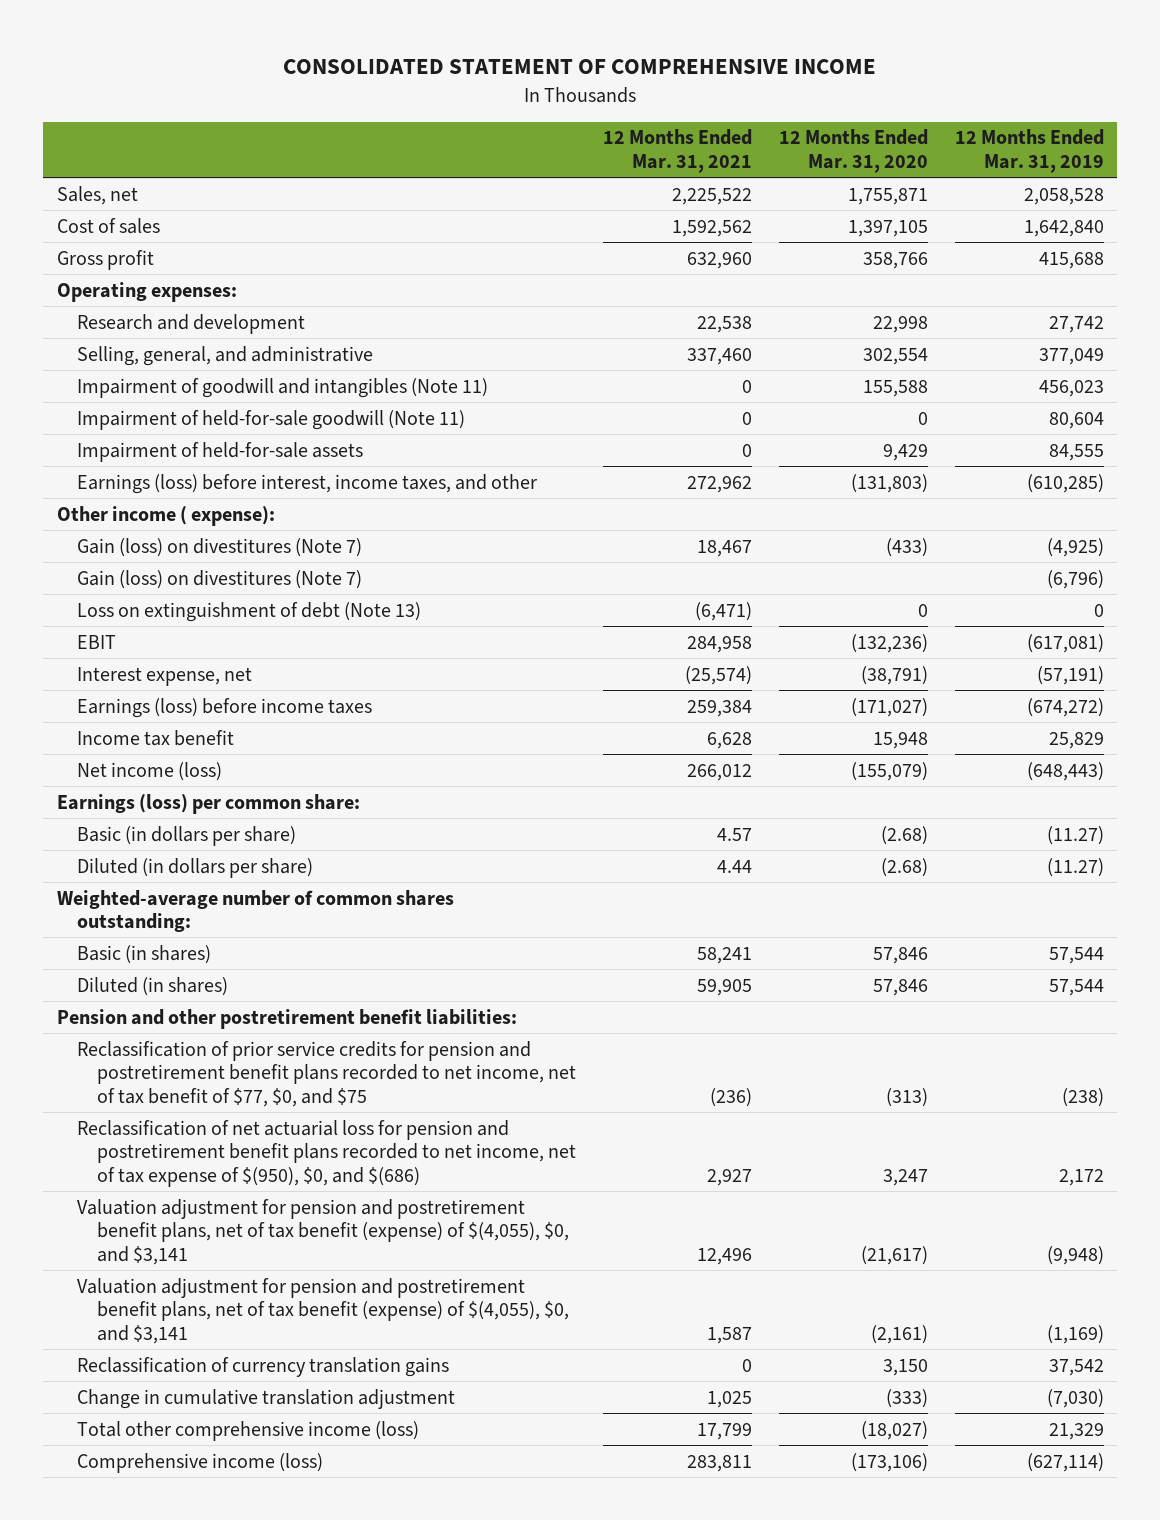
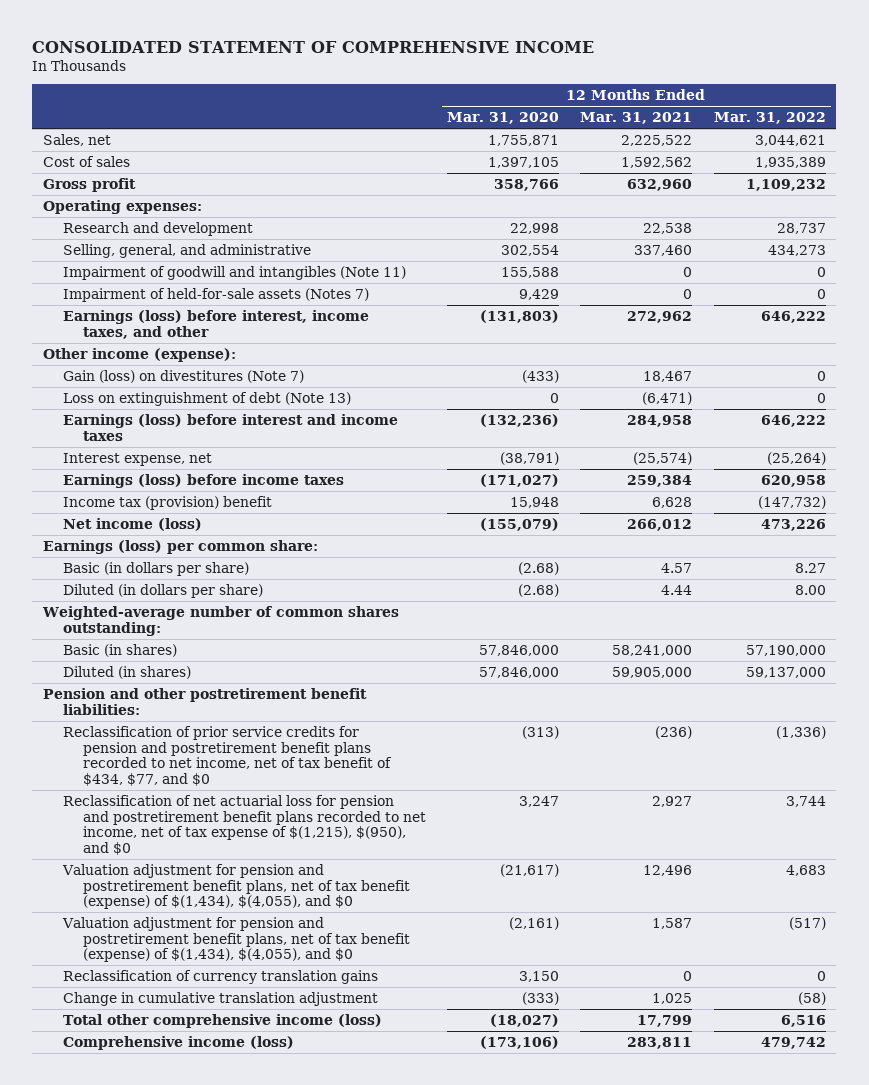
[954,129,1104,173] 12 Months Ended Mar. 31, 2019 -> none
none -> [713,112,826,125] Mar. 31, 2022
[76,409,465,430] Impairment of held-for-sale goodwill (Note 11) -> none
[76,441,363,462] Impairment of held-for-sale assets -> [63,287,370,302] Impairment of held-for-sale assets (Notes 7)
[56,505,275,526] Other income ( expense): -> [43,347,237,362] Other income (expense):
[76,569,362,589] Gain (loss) on divestitures (Note 7) -> none
[76,634,116,649] EBIT -> [63,413,399,441] Earnings (loss) before interest and income taxes
[76,729,234,746] Income tax benefit -> [63,495,273,510] Income tax (provision) benefit
[697,946,753,964] 58,241 -> [612,644,693,656] 58,241,000
[872,946,928,964] 57,846 -> [479,644,560,656] 57,846,000
[697,978,753,996] 59,905 -> [612,666,693,678] 59,905,000
[872,978,928,996] 57,846 -> [479,666,560,678] 57,846,000
[76,1040,577,1107] Reclassification of prior service credits for pension and postretirement benefit plans recorded to net income, net of tax benefit of $77, $0, and $75 -> [63,725,393,786] Reclassification of prior service credits for pension and postretirement benefit plans recorded to net income, net of tax benefit of $434, $77, and $0
[76,1119,577,1187] Reclassification of net actuarial loss for pension and postretirement benefit plans recorded to net income, net of tax expense of $(950), $0, and $(686) -> [63,794,427,855] Reclassification of net actuarial loss for pension and postretirement benefit plans recorded to net income, net of tax expense of $(1,215), $(950), and $0
[76,1198,570,1265] Valuation adjustment for pension and postretirement benefit plans, net of tax benefit (expense) of $(4,055), $0, and $3,141 -> [62,863,411,910] Valuation adjustment for pension and postretirement benefit plans, net of tax benefit (expense) of $(1,434), $(4,055), and $0
[76,1277,570,1344] Valuation adjustment for pension and postretirement benefit plans, net of tax benefit (expense) of $(4,055), $0, and $3,141 -> [62,916,411,963] Valuation adjustment for pension and postretirement benefit plans, net of tax benefit (expense) of $(1,434), $(4,055), and $0

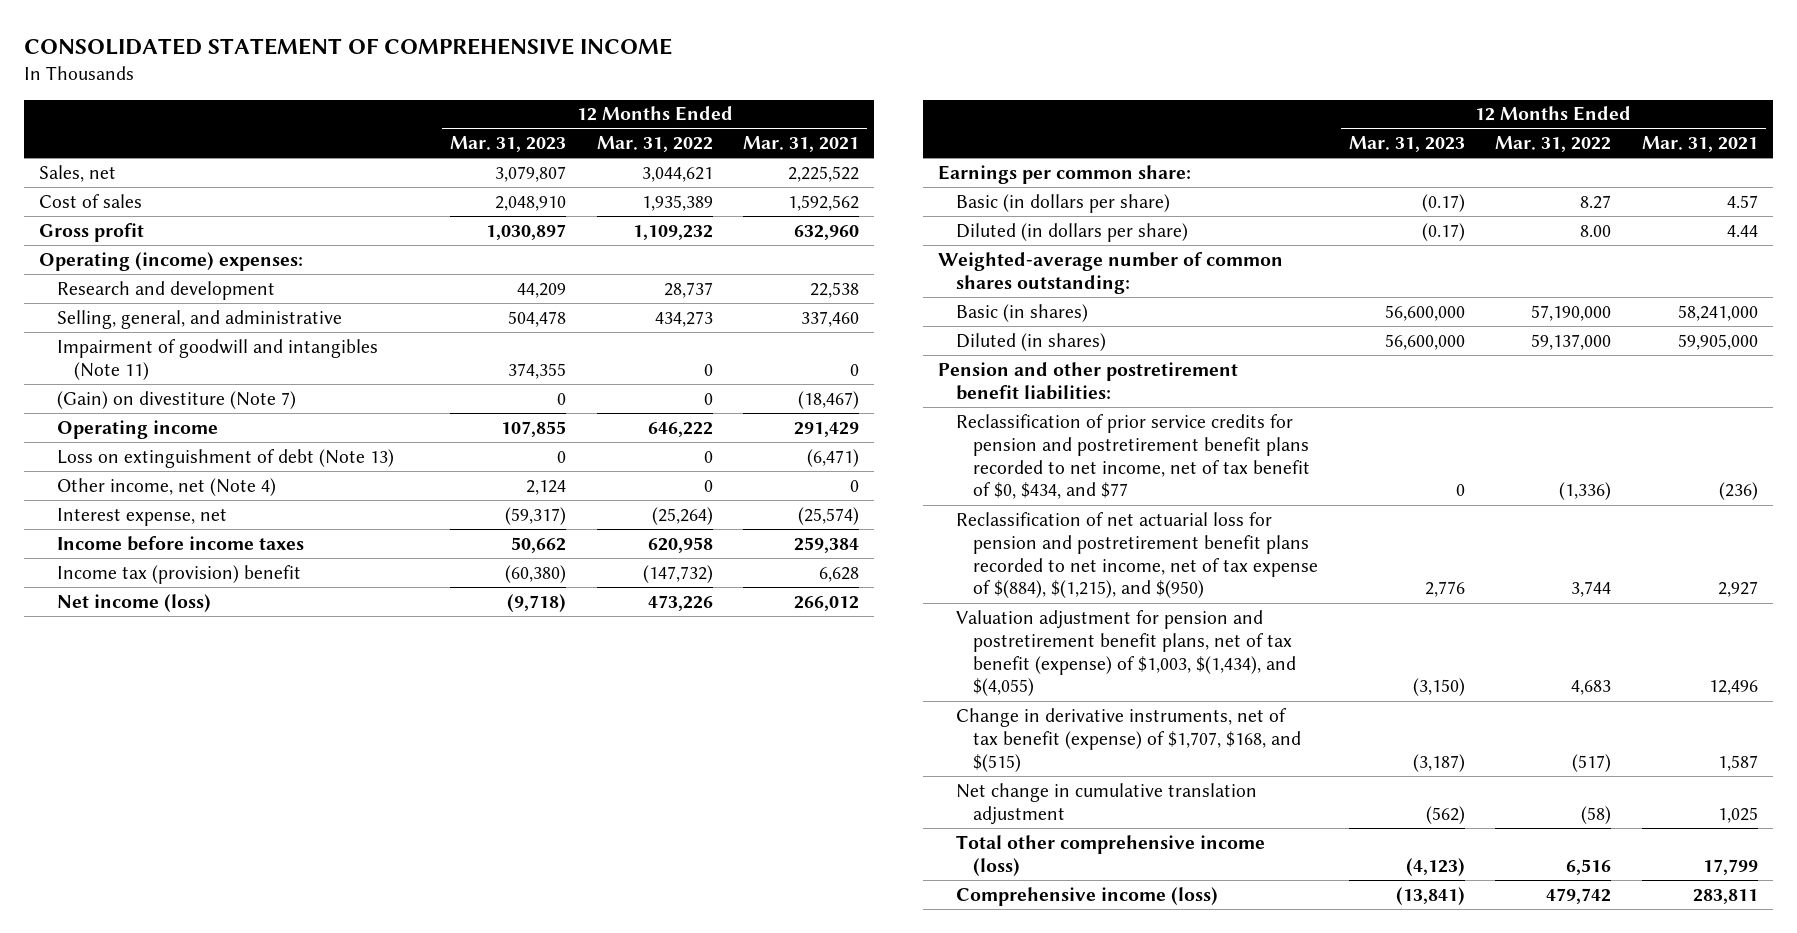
[447,112,560,125] Mar. 31, 2020 -> none
none -> [449,136,566,153] Mar. 31, 2023
[43,199,203,214] Operating expenses: -> [39,251,304,271] Operating (income) expenses:
[63,287,370,302] Impairment of held-for-sale assets (Notes 7) -> none
[63,309,370,339] Earnings (loss) before interest, income taxes, and other -> none
[43,347,237,362] Other income (expense): -> none
[63,369,305,383] Gain (loss) on divestitures (Note 7) -> [56,390,296,409] (Gain) on divestiture (Note 7)
[643,370,693,382] 18,467 -> [798,390,860,409] (18,467)
none -> [56,419,218,439] Operating income
[63,413,399,441] Earnings (loss) before interest and income taxes -> none
none -> [56,477,276,496] Other income, net (Note 4)
[63,473,345,488] Earnings (loss) before income taxes -> [56,535,304,551] Income before income taxes
[43,539,319,554] Earnings (loss) per common share: -> [938,164,1192,184] Earnings per common share:
[63,969,379,984] Reclassification of currency translation gains -> none
[63,725,393,786] Reclassification of prior service credits for pension and postretirement benefit plans recorded to net income, net of tax benefit of $434, $77, and $0 -> [955,413,1311,500] Reclassification of prior service credits for pension and postretirement benefit plans recorded to net income, net of tax benefit of $0, $434, and $77
[63,794,427,855] Reclassification of net actuarial loss for pension and postretirement benefit plans recorded to net income, net of tax expense of $(1,215), $(950), and $0 -> [955,511,1319,599] Reclassification of net actuarial loss for pension and postretirement benefit plans recorded to net income, net of tax expense of $(884), $(1,215), and $(950)
[62,863,411,910] Valuation adjustment for pension and postretirement benefit plans, net of tax benefit (expense) of $(1,434), $(4,055), and $0 -> [955,609,1297,697] Valuation adjustment for pension and postretirement benefit plans, net of tax benefit (expense) of $1,003, $(1,434), and $(4,055)
[62,916,411,963] Valuation adjustment for pension and postretirement benefit plans, net of tax benefit (expense) of $(1,434), $(4,055), and $0 -> [955,707,1302,772] Change in derivative instruments, net of tax benefit (expense) of $1,707, $168, and $(515)
[63,991,379,1006] Change in cumulative translation adjustment -> [955,782,1257,825] Net change in cumulative translation adjustment

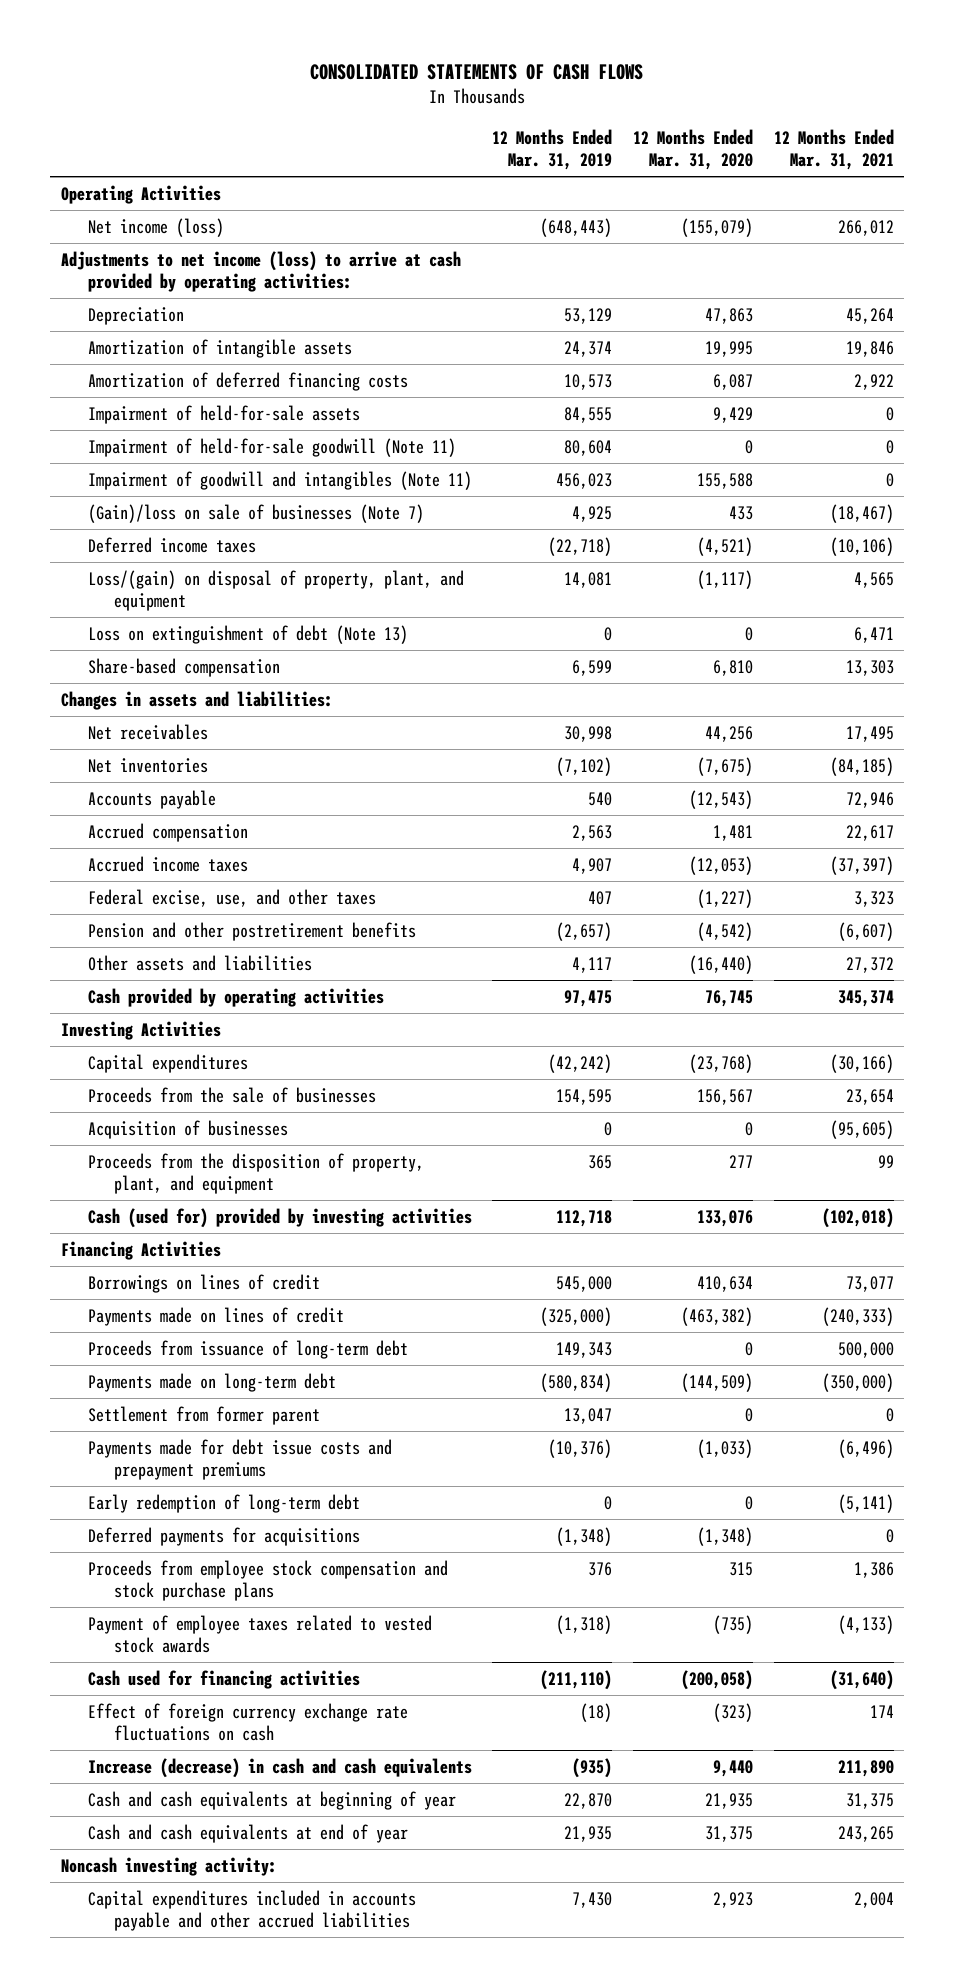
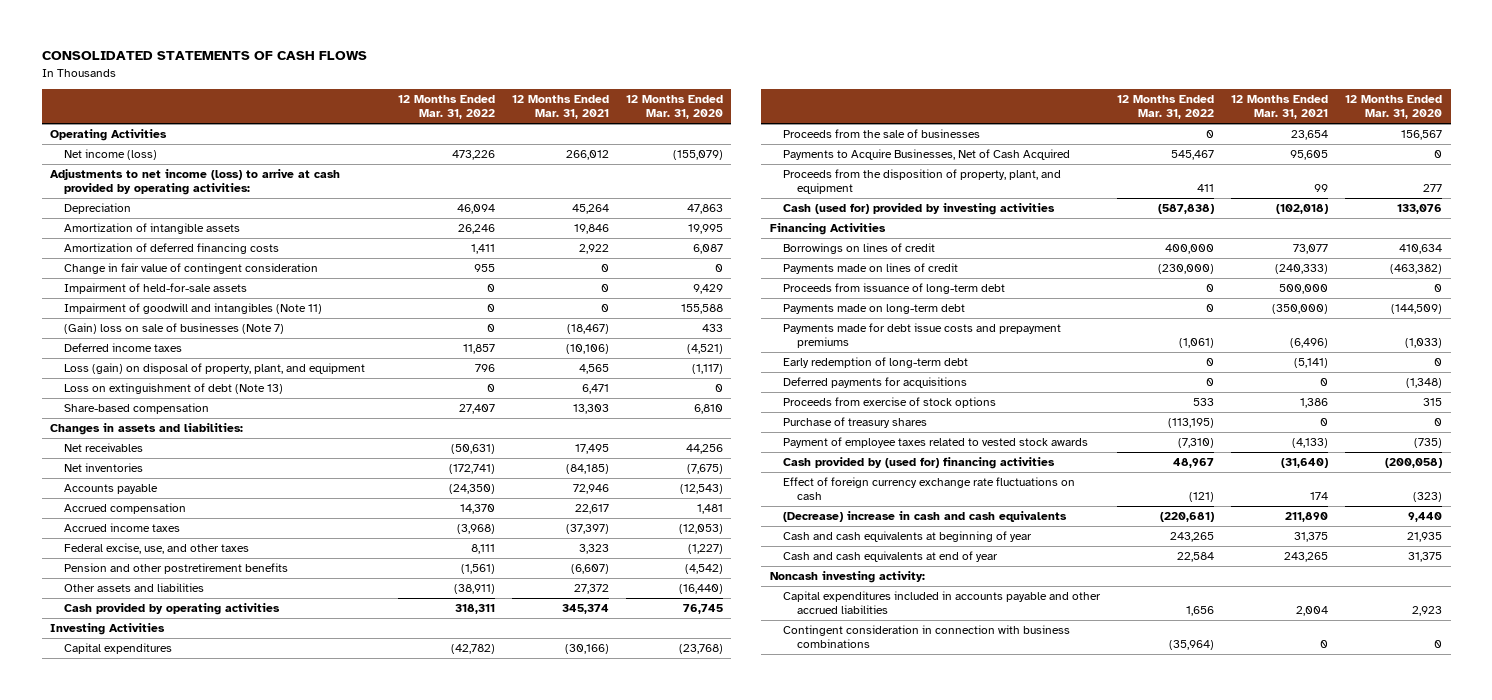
[492,129,613,171] 12 Months Ended Mar. 31, 2019 -> none
none -> [397,95,495,120] 12 Months Ended Mar. 31, 2022
none -> [63,263,318,275] Change in fair value of contingent consideration
[87,438,456,458] Impairment of held-for-sale goodwill (Note 11) -> none
[87,504,424,524] (Gain)/loss on sale of businesses (Note 7) -> [63,323,284,335] (Gain) loss on sale of businesses (Note 7)
[87,570,464,611] Loss/(gain) on disposal of property, plant, and equipment -> [63,363,365,375] Loss (gain) on disposal of property, plant, and equipment
[87,1120,288,1140] Acquisition of businesses -> none
none -> [783,149,1071,161] Payments to Acquire Businesses, Net of Cash Acquired
[87,1406,320,1426] Settlement from former parent -> none
[87,1560,448,1601] Proceeds from employee stock compensation and stock purchase plans -> [783,397,997,409] Proceeds from exercise of stock options
none -> [783,417,928,429] Purchase of treasury shares
[87,1670,360,1690] Cash used for financing activities -> [783,457,1056,470] Cash provided by (used for) financing activities
[87,1758,472,1779] Increase (decrease) in cash and cash equivalents -> [783,511,1068,523] (Decrease) increase in cash and cash equivalents
none -> [783,625,1071,649] Contingent consideration in connection with business combinations

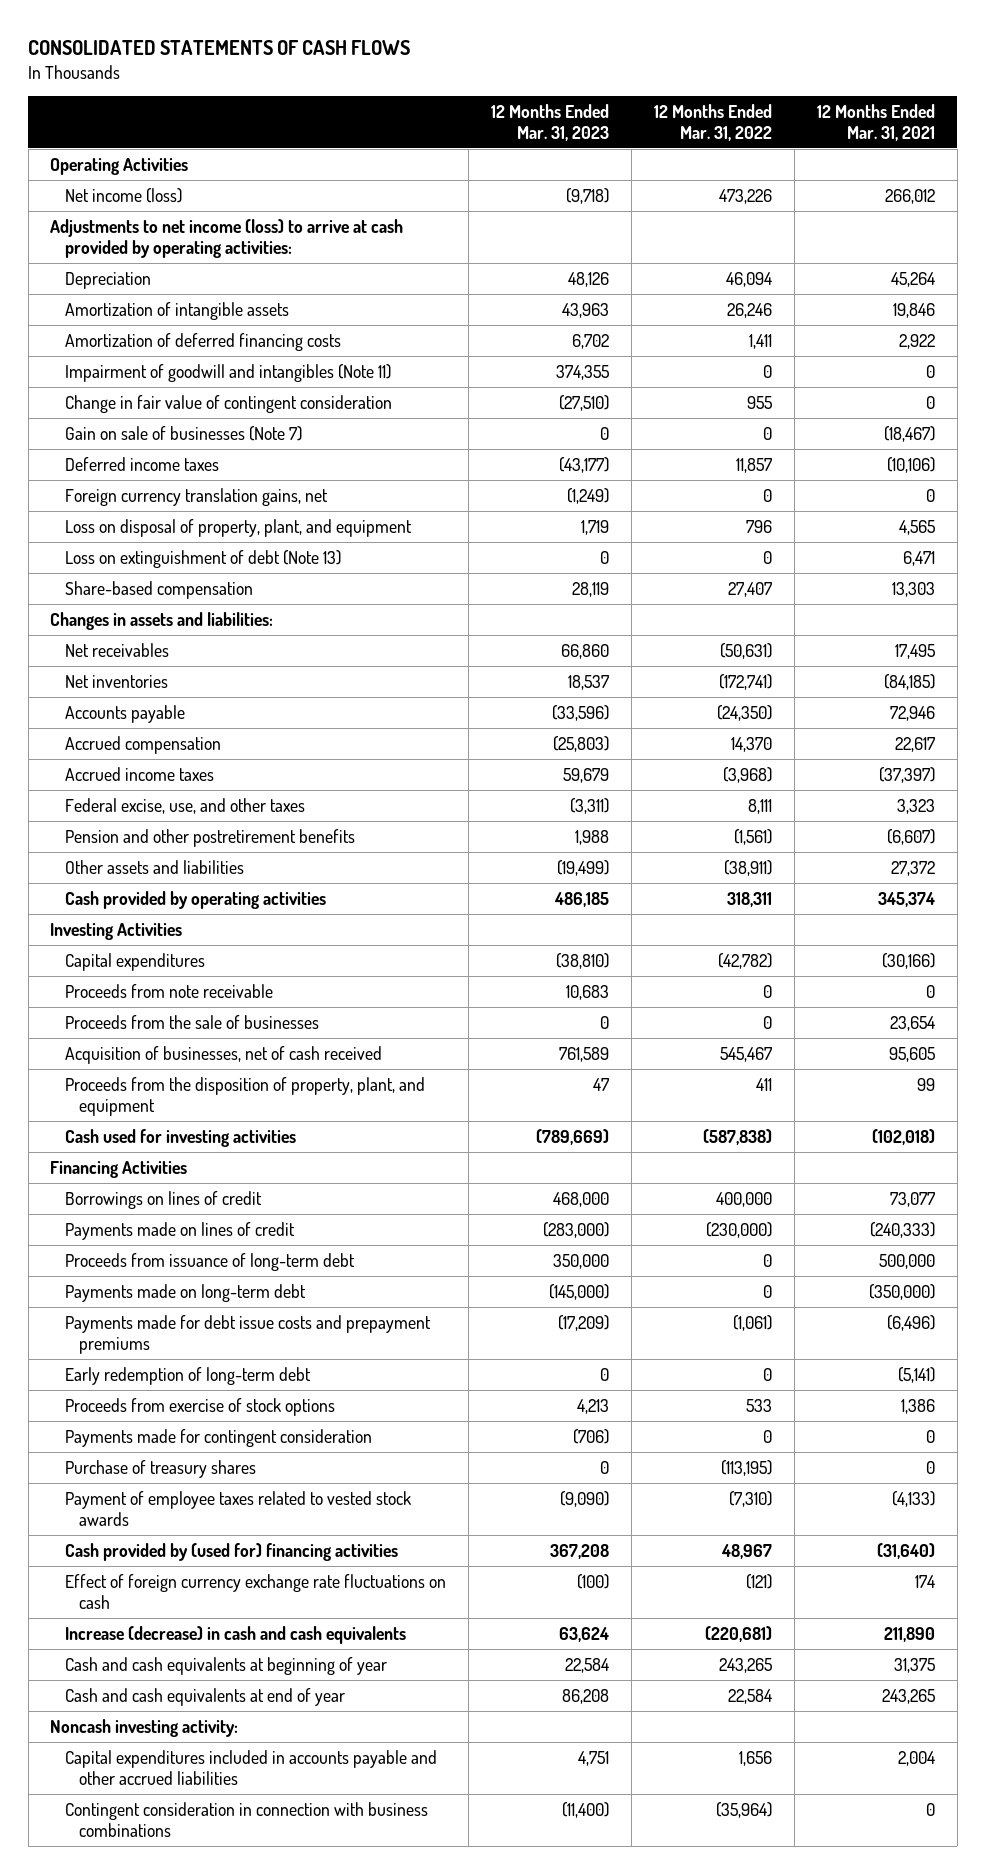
[625,95,723,120] 12 Months Ended Mar. 31, 2020 -> none
none -> [490,104,609,141] 12 Months Ended Mar. 31, 2023
[63,283,247,295] Impairment of held-for-sale assets -> none
[63,263,318,275] Change in fair value of contingent consideration -> [64,394,392,413] Change in fair value of contingent consideration
[63,323,284,335] (Gain) loss on sale of businesses (Note 7) -> [64,425,302,441] Gain on sale of businesses (Note 7)
none -> [64,487,328,506] Foreign currency translation gains, net
[63,363,365,375] Loss (gain) on disposal of property, plant, and equipment -> [64,518,412,537] Loss on disposal of property, plant, and equipment
none -> [64,983,273,998] Proceeds from note receivable
[783,149,1071,161] Payments to Acquire Businesses, Net of Cash Acquired -> [64,1045,382,1064] Acquisition of businesses, net of cash received
[783,203,1056,216] Cash (used for) provided by investing activities -> [64,1128,296,1147] Cash used for investing activities
[783,377,968,389] Deferred payments for acquisitions -> none
none -> [64,1428,372,1447] Payments made for contingent consideration
[783,511,1068,523] (Decrease) increase in cash and cash equivalents -> [64,1625,406,1644] Increase (decrease) in cash and cash equivalents

